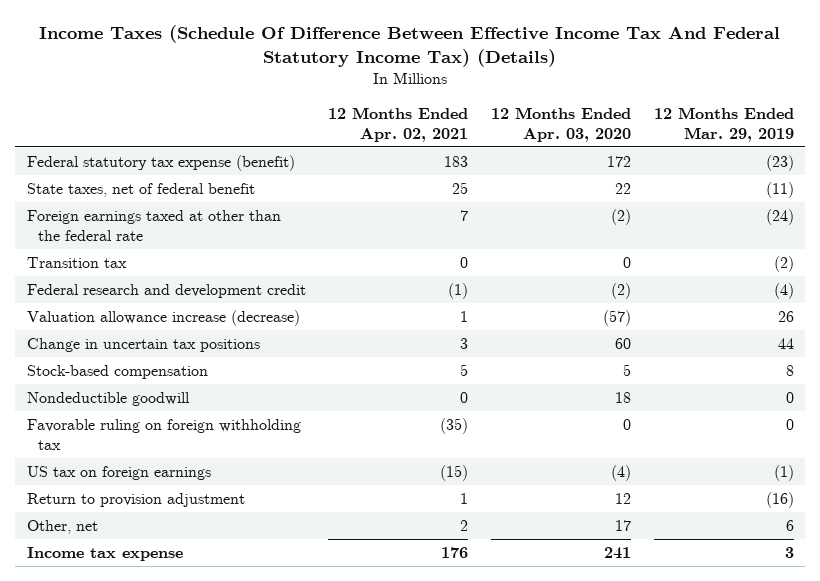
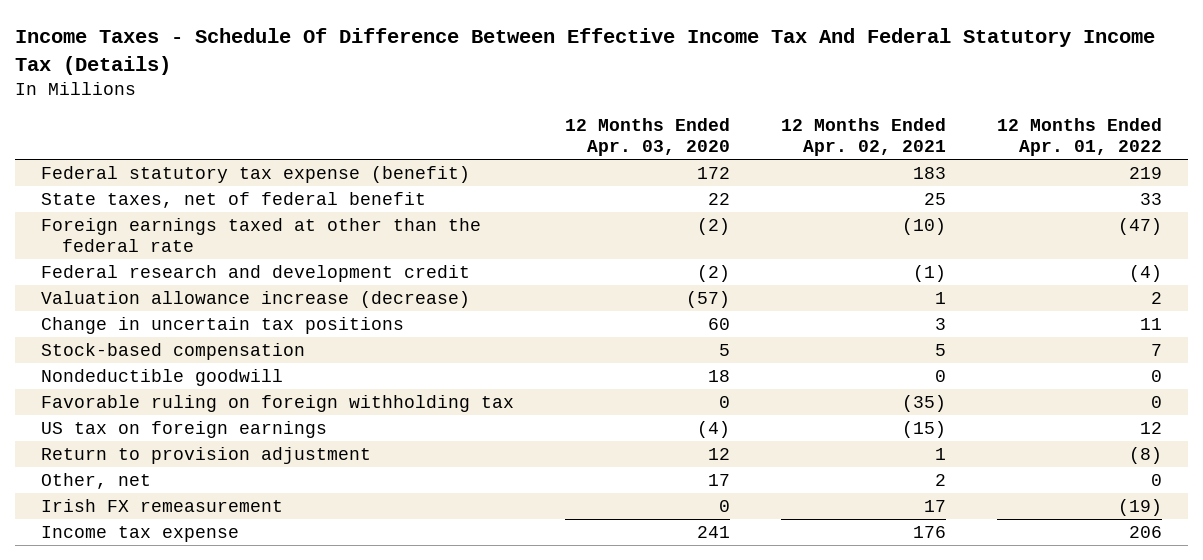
[39,25,781,68] Income Taxes (Schedule Of Difference Between Effective Income Tax And Federal Statutory Income Tax) (Details) -> [15,27,1156,75] Income Taxes - Schedule Of Difference Between Effective Income Tax And Federal Statutory Income Tax (Details)
[653,106,794,142] 12 Months Ended Mar. 29, 2019 -> none
none -> [996,118,1162,157] 12 Months Ended Apr. 01, 2022
[26,256,127,268] Transition tax -> none
[460,209,469,221] 7 -> [901,217,946,235] (10)
none -> [40,498,283,512] Irish FX remeasurement

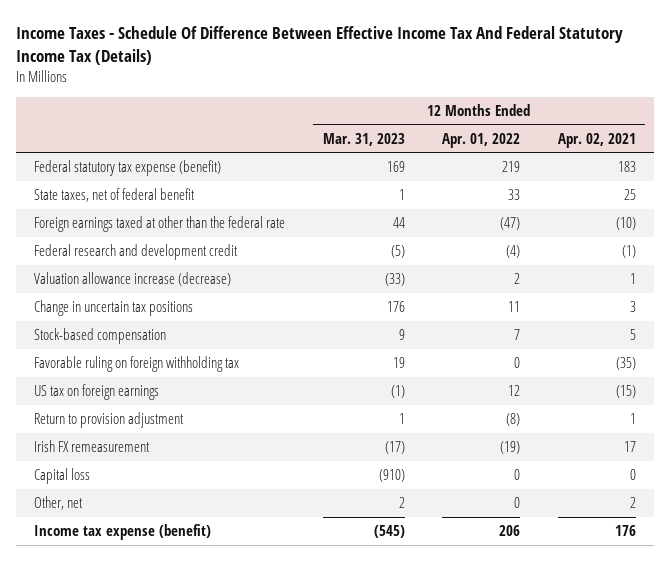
[564,118,730,157] 12 Months Ended Apr. 03, 2020 -> none
none -> [322,132,405,146] Mar. 31, 2023
[40,368,283,386] Nondeductible goodwill -> none
none -> [34,468,91,485] Capital loss
[40,472,151,489] Other, net -> [34,496,84,511] Other, net
[40,525,239,542] Income tax expense -> [34,524,212,541] Income tax expense (benefit)

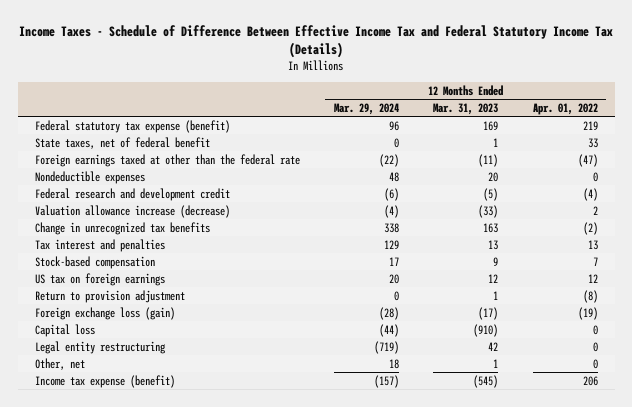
[15,25,623,65] Income Taxes - Schedule Of Difference Between Effective Income Tax And Federal Statutory Income Tax (Details) -> [19,24,614,59] Income Taxes - Schedule of Difference Between Effective Income Tax and Federal Statutory Income Tax (Details)
[557,132,636,148] Apr. 02, 2021 -> none
none -> [333,102,399,115] Mar. 29, 2024
[392,217,405,229] 44 -> [478,153,499,167] (11)
none -> [34,170,145,184] Nondeductible expenses
[34,300,194,317] Change in uncertain tax positions -> [34,221,210,235] Change in unrecognized tax benefits
[386,301,405,313] 176 -> [483,222,499,233] 163
[508,301,521,313] 11 -> [582,221,598,235] (2)
none -> [34,238,165,252] Tax interest and penalties
[34,356,240,373] Favorable ruling on foreign withholding tax -> none
[390,385,405,399] (1) -> [488,273,499,283] 12
[34,440,151,453] Irish FX remeasurement -> [34,306,175,320] Foreign exchange loss (gain)
none -> [34,340,166,354] Legal entity restructuring
[398,497,405,509] 2 -> [493,358,499,368] 1

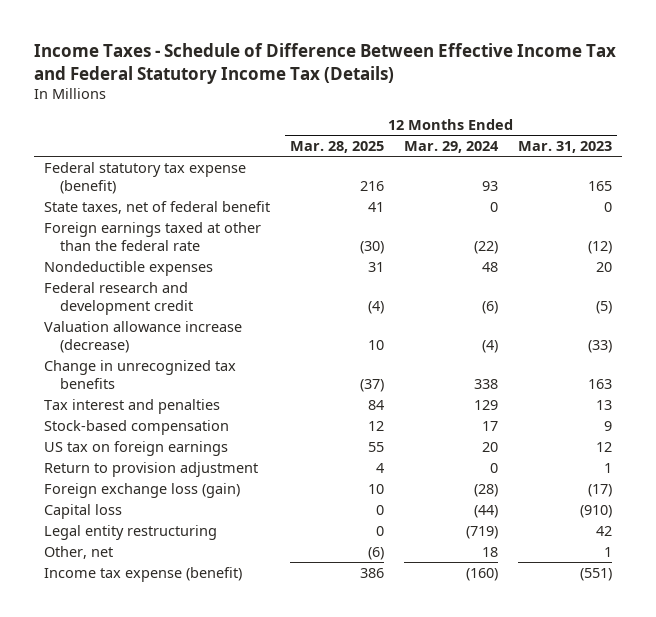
[532,102,598,115] Apr. 01, 2022 -> none
none -> [290,140,385,153] Mar. 28, 2025
[388,120,399,131] 96 -> [481,180,498,191] 93
[483,120,499,131] 169 -> [587,180,612,191] 165
[493,137,499,147] 1 -> [603,201,612,212] 0
[478,153,499,167] (11) -> [587,240,612,254] (12)
[373,374,399,388] (157) -> [465,567,498,581] (160)
[473,374,499,388] (545) -> [579,567,612,581] (551)

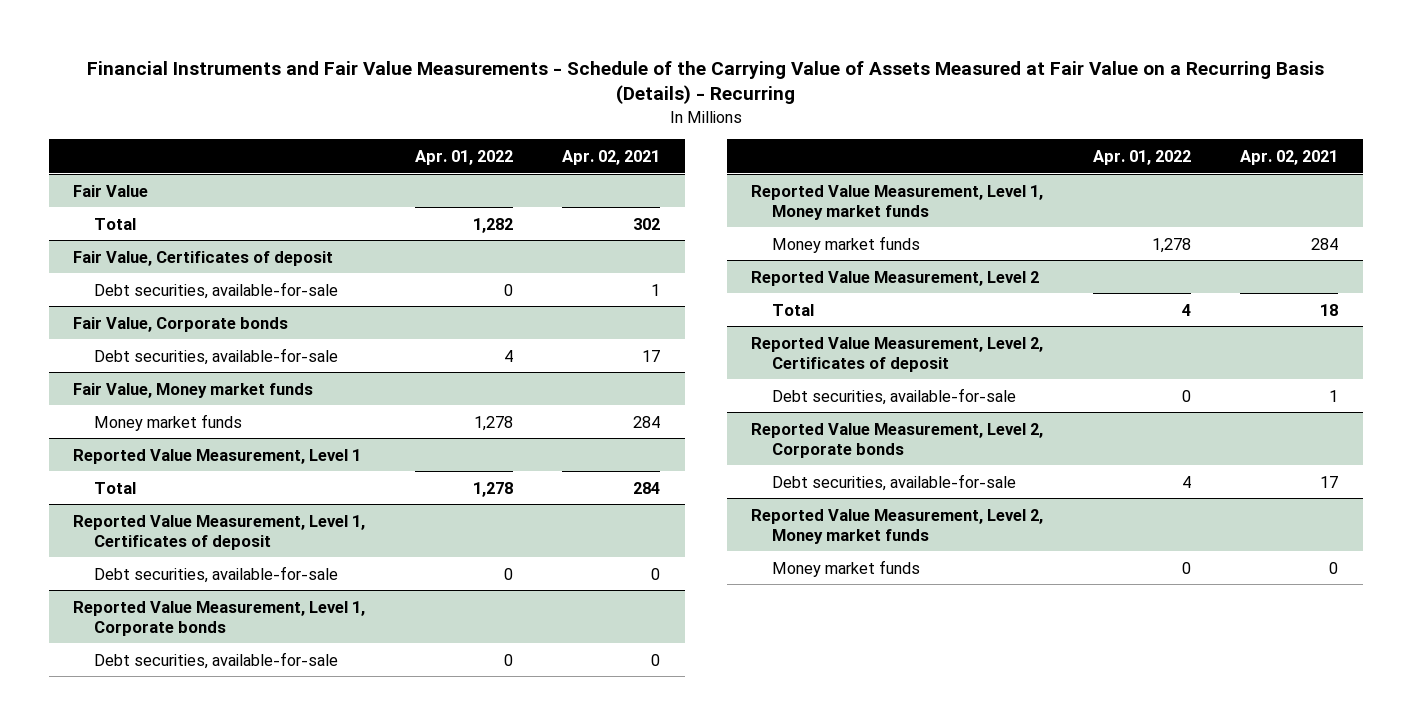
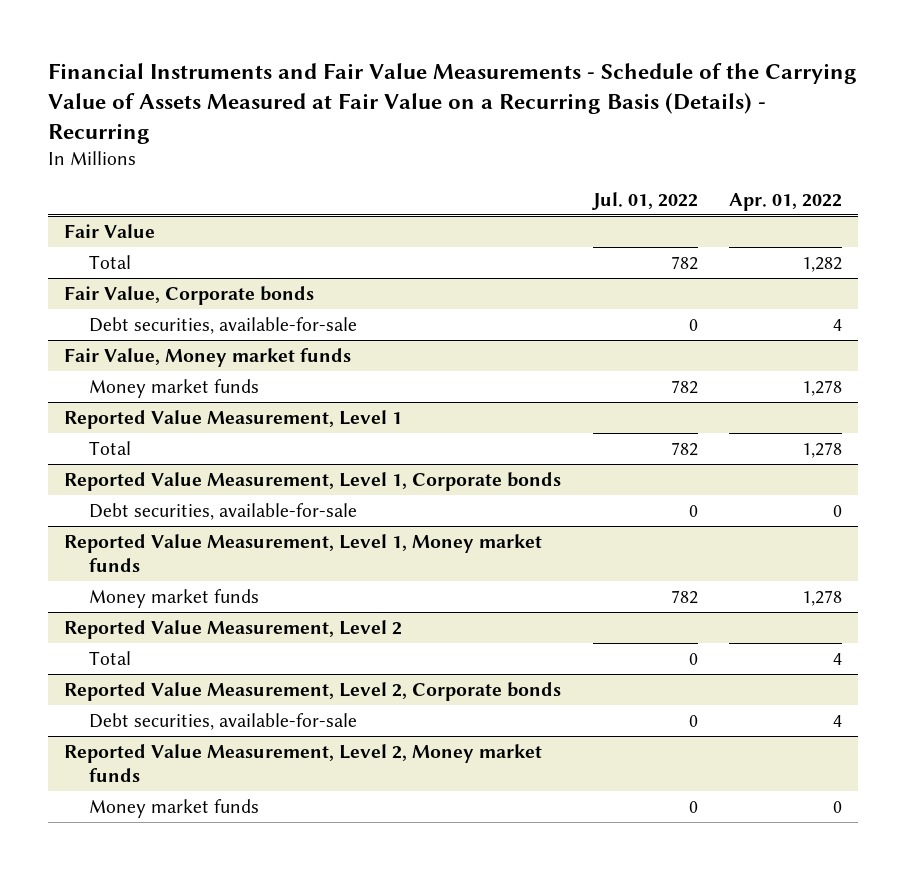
[562,150,661,166] Apr. 02, 2021 -> none
none -> [591,191,698,210] Jul. 01, 2022
[73,250,334,266] Fair Value, Certificates of deposit -> none
[94,281,339,299] Debt securities, available-for-sale -> none
[73,514,366,550] Reported Value Measurement, Level 1, Certificates of deposit -> none
[94,565,339,583] Debt securities, available-for-sale -> none
[751,336,1044,372] Reported Value Measurement, Level 2, Certificates of deposit -> none
[772,387,1017,405] Debt securities, available-for-sale -> none

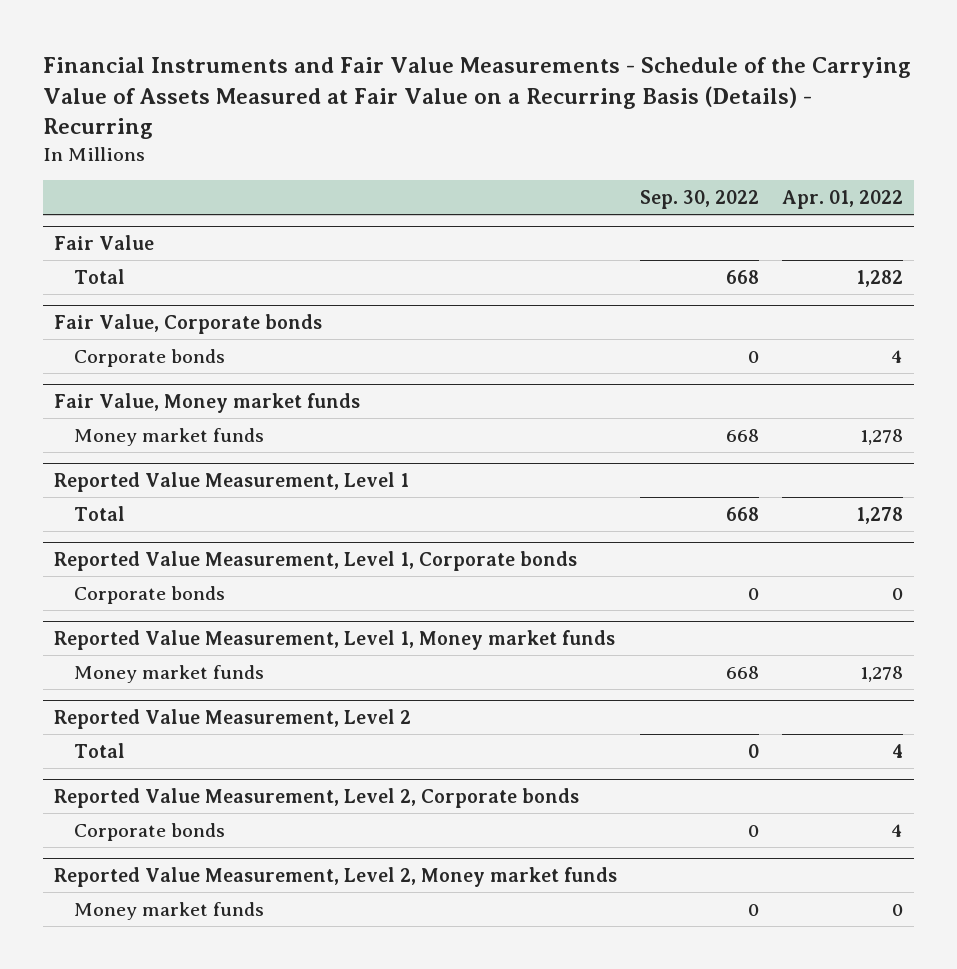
[591,191,698,210] Jul. 01, 2022 -> none
none -> [639,190,759,210] Sep. 30, 2022
[88,316,357,334] Debt securities, available-for-sale -> [74,348,226,367] Corporate bonds
[88,502,357,520] Debt securities, available-for-sale -> [74,585,226,604] Corporate bonds
[88,712,357,730] Debt securities, available-for-sale -> [74,822,226,841] Corporate bonds

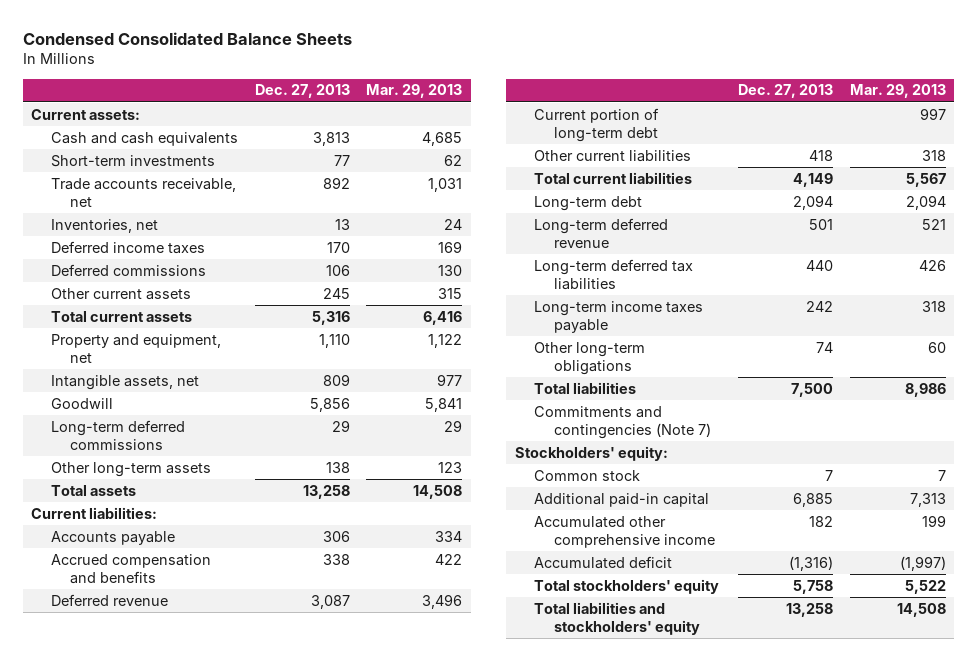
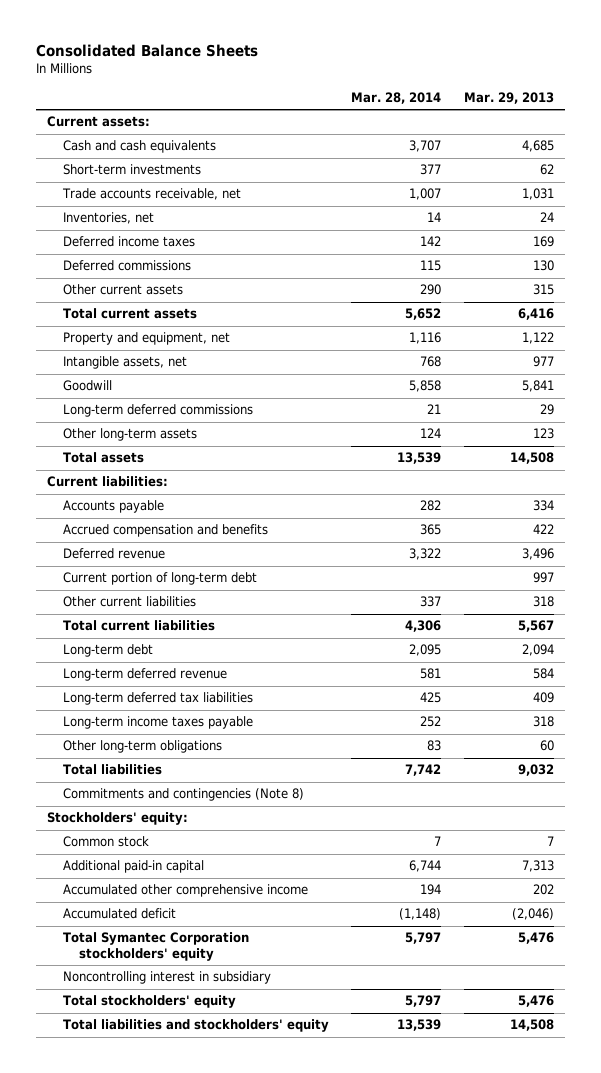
[23,32,353,46] Condensed Consolidated Balance Sheets -> [36,43,259,57] Consolidated Balance Sheets
[254,84,350,99] Dec. 27, 2013 -> none
none -> [351,91,442,104] Mar. 28, 2014
[921,218,946,230] 521 -> [532,668,554,680] 584
[918,259,946,271] 426 -> [532,692,554,704] 409
[904,382,946,397] 8,986 -> [517,764,554,777] 9,032
[534,405,711,440] Commitments and contingencies (Note 7) -> [63,788,305,802] Commitments and contingencies (Note 8)
[921,514,946,527] 199 -> [532,884,554,896] 202
[899,555,946,571] (1,997) -> [511,908,554,921] (2,046)
none -> [63,932,250,961] Total Symantec Corporation stockholders' equity
none -> [63,971,272,985] Noncontrolling interest in subsidiary
[904,579,946,594] 5,522 -> [517,995,554,1008] 5,476

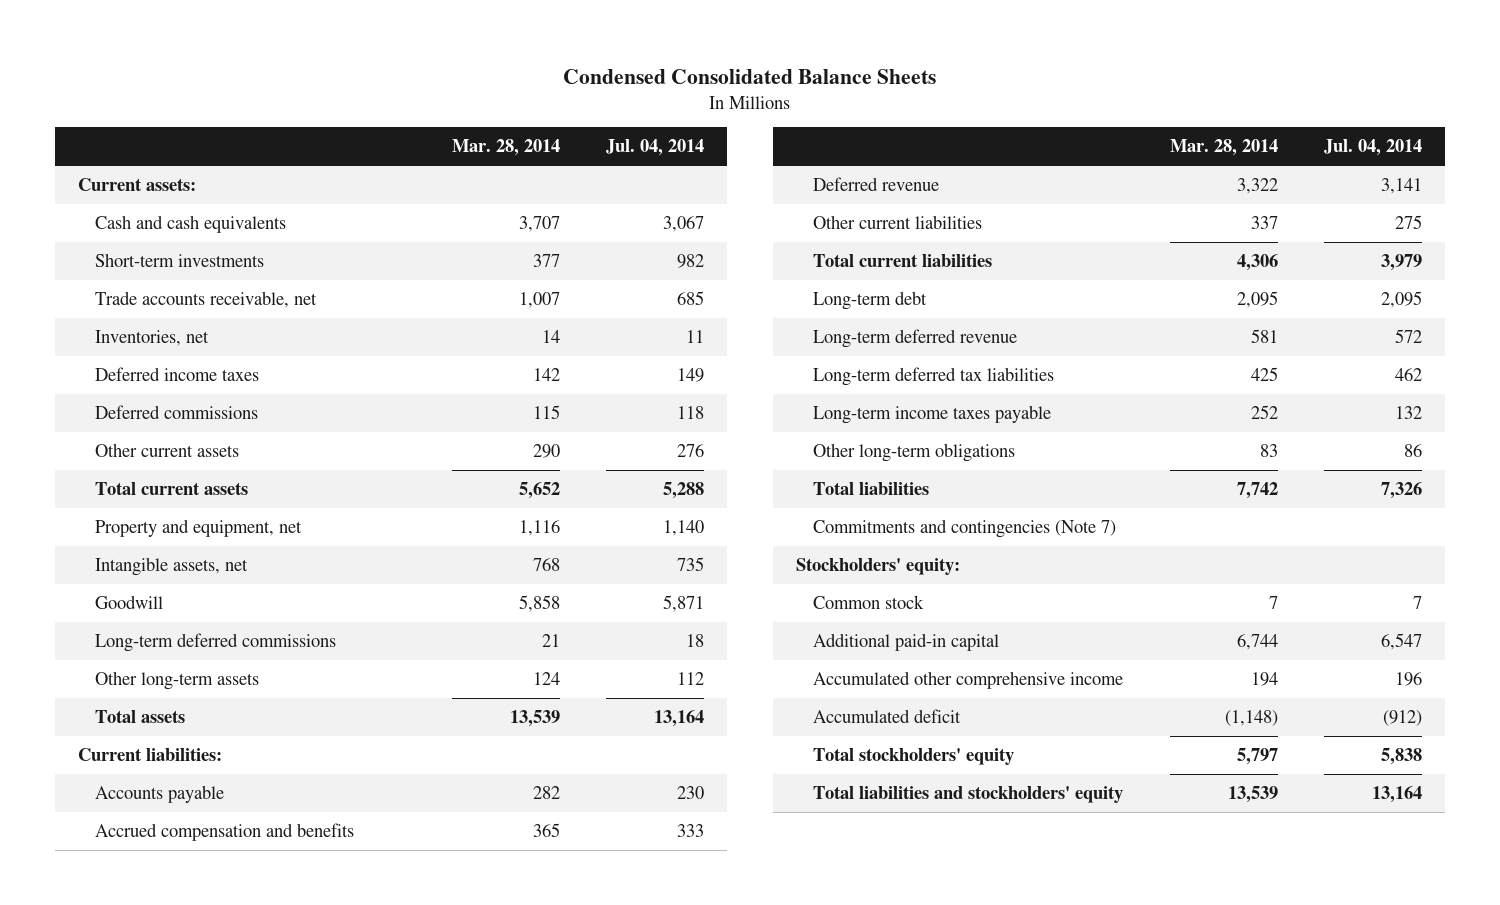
[36,43,259,57] Consolidated Balance Sheets -> [563,68,937,84] Condensed Consolidated Balance Sheets
[463,91,554,104] Mar. 29, 2013 -> none
none -> [605,139,704,157] Jul. 04, 2014
[63,572,258,586] Current portion of long-term debt -> none
[63,788,305,802] Commitments and contingencies (Note 8) -> [813,519,1117,539] Commitments and contingencies (Note 7)
[63,932,250,961] Total Symantec Corporation stockholders' equity -> none
[63,971,272,985] Noncontrolling interest in subsidiary -> none

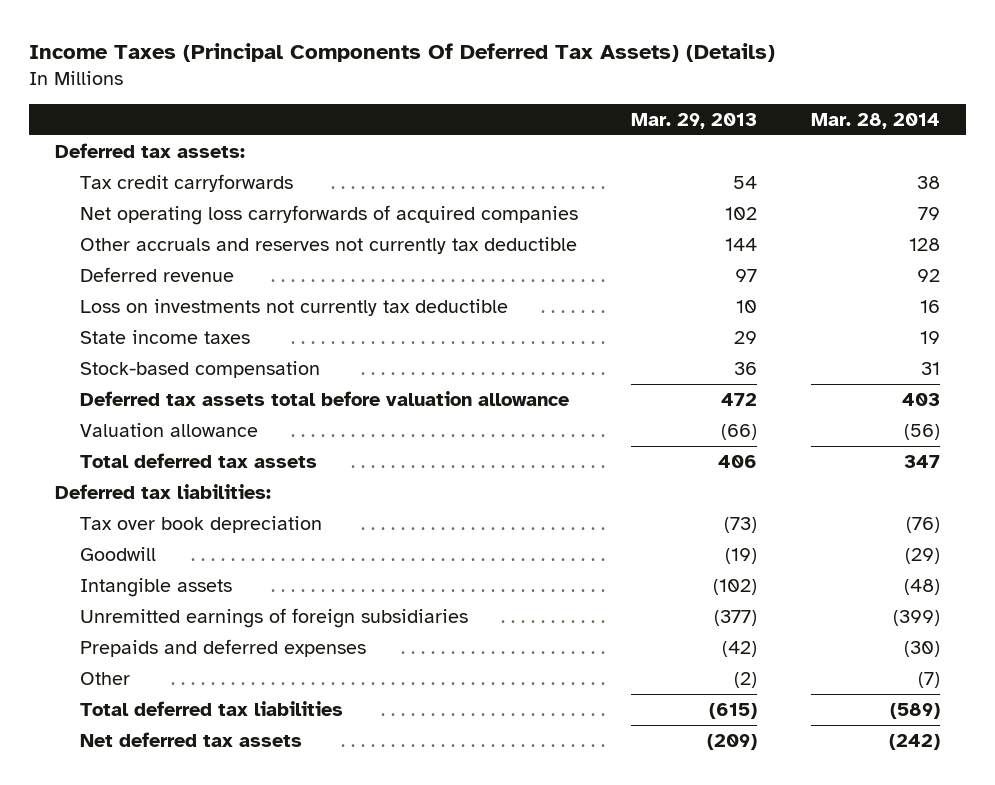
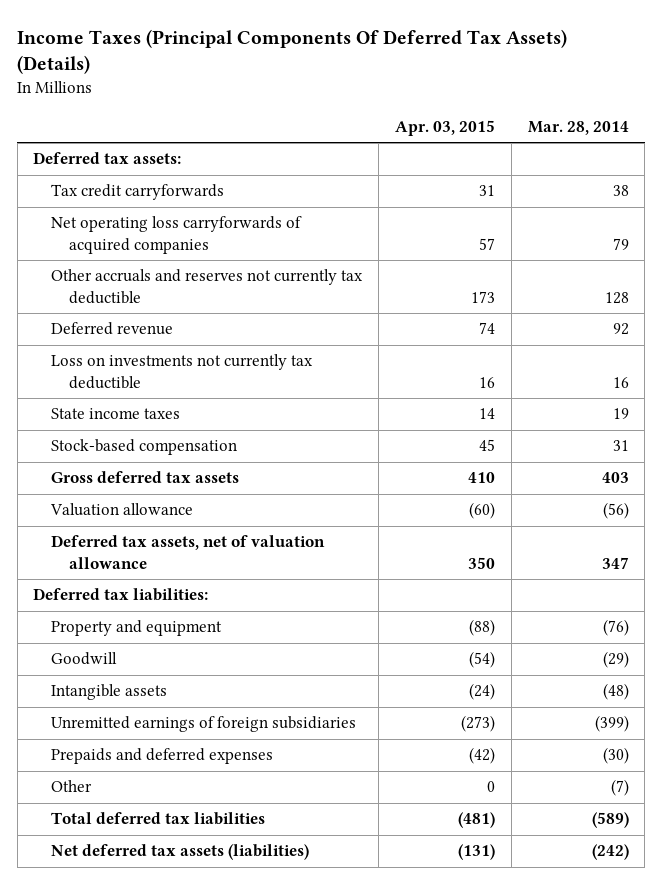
[631,112,758,129] Mar. 29, 2013 -> none
none -> [394,119,495,136] Apr. 03, 2015
[79,390,569,406] Deferred tax assets total before valuation allowance -> none
none -> [51,471,240,484] Gross deferred tax assets
[79,452,317,468] Total deferred tax assets -> [51,535,326,569] Deferred tax assets, net of valuation allowance
[79,515,322,533] Tax over book depreciation -> none
none -> [51,620,223,637] Property and equipment
[79,731,302,747] Net deferred tax assets -> [51,844,310,861] Net deferred tax assets (liabilities)

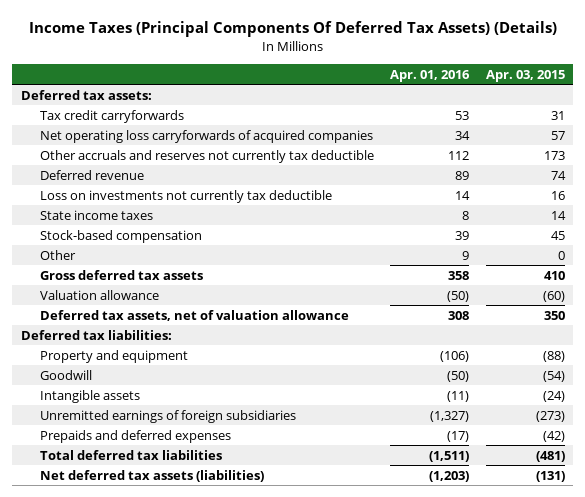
[527,120,629,135] Mar. 28, 2014 -> none
none -> [390,69,471,82] Apr. 01, 2016
[51,780,93,793] Other -> [40,249,77,260] Other

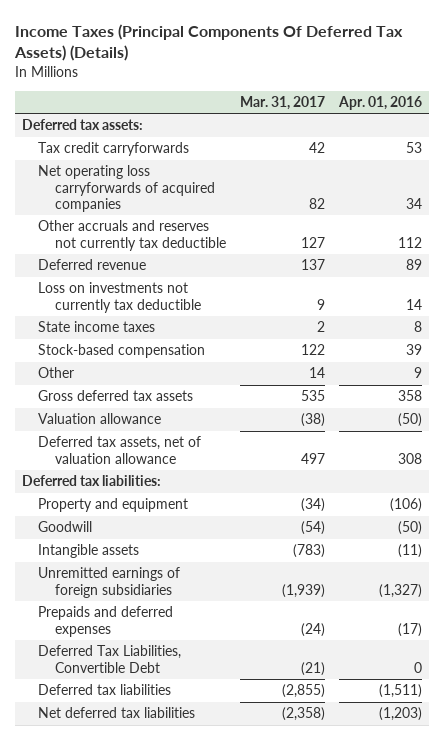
[485,69,565,82] Apr. 03, 2015 -> none
none -> [239,96,325,111] Mar. 31, 2017
none -> [38,645,182,673] Deferred Tax Liabilities, Convertible Debt
[40,449,223,460] Total deferred tax liabilities -> [38,684,172,696] Deferred tax liabilities
[40,469,265,482] Net deferred tax assets (liabilities) -> [38,707,196,719] Net deferred tax liabilities

